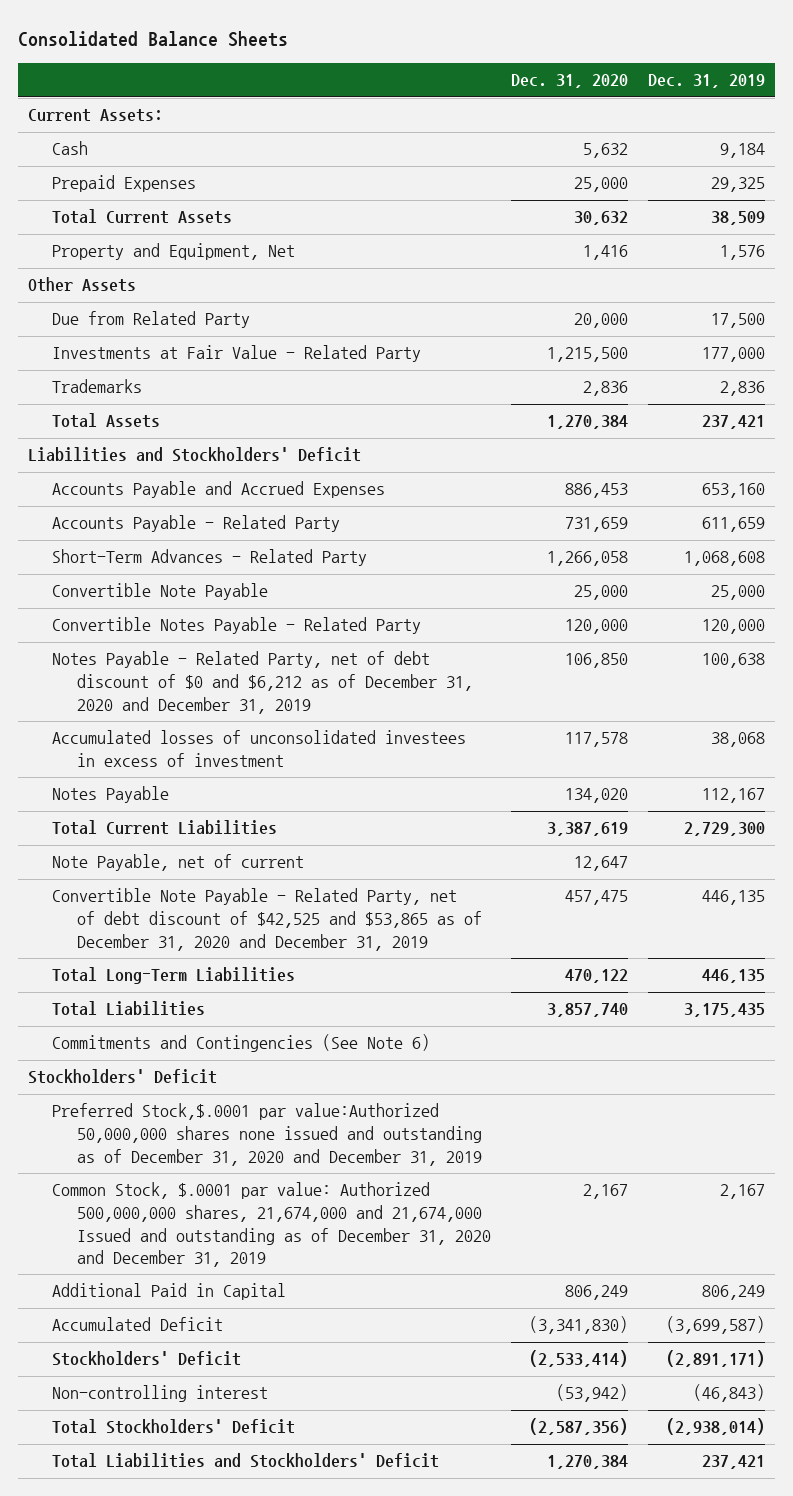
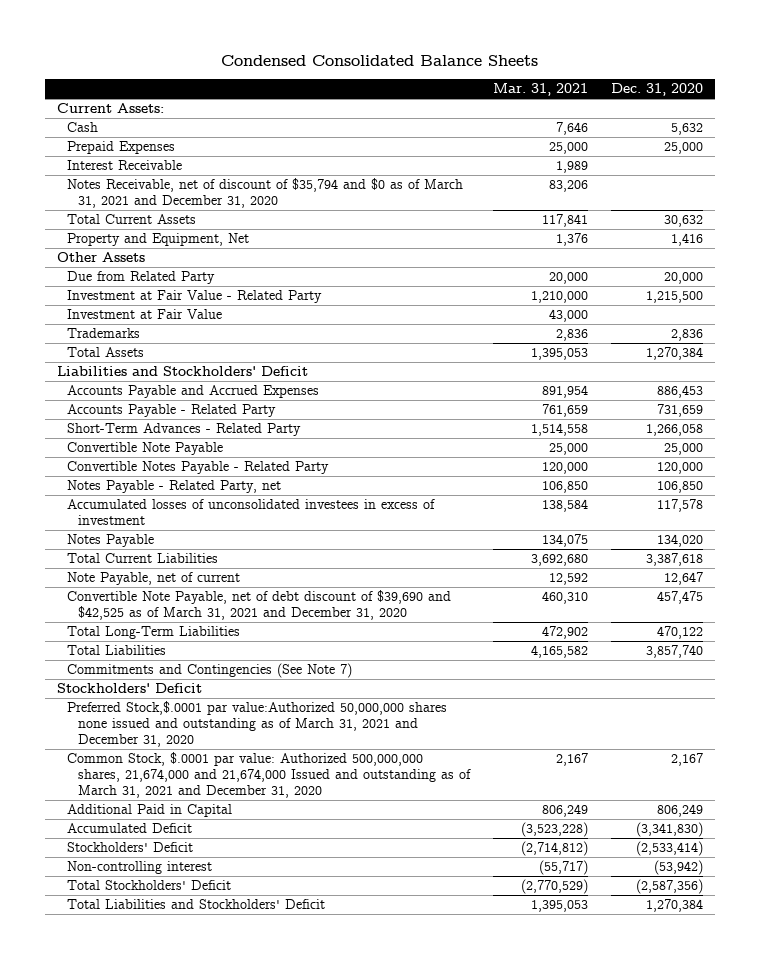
[18,31,289,48] Consolidated Balance Sheets -> [220,54,538,66] Condensed Consolidated Balance Sheets
[647,74,765,89] Dec. 31, 2019 -> none
none -> [493,83,589,97] Mar. 31, 2021
none -> [67,160,183,171] Interest Receivable
none -> [67,178,464,209] Notes Receivable, net of discount of $35,794 and $0 as of March 31, 2021 and December 31, 2020
[52,345,422,363] Investments at Fair Value - Related Party -> [67,290,323,304] Investment at Fair Value - Related Party
none -> [67,309,223,320] Investment at Fair Value
[52,651,473,714] Notes Payable - Related Party, net of debt discount of $0 and $6,212 as of December 31, 2020 and December 31, 2019 -> [67,480,282,494] Notes Payable - Related Party, net
[546,822,628,837] 3,387,619 -> [646,553,704,567] 3,387,618
[52,888,482,951] Convertible Note Payable - Related Party, net of debt discount of $42,525 and $53,865 as of December 31, 2020 and December 31, 2019 -> [67,590,452,621] Convertible Note Payable, net of debt discount of $39,690 and $42,525 as of March 31, 2021 and December 31, 2020
[52,1034,431,1053] Commitments and Contingencies (See Note 6) -> [67,663,353,679] Commitments and Contingencies (See Note 7)
[52,1103,482,1166] Preferred Stock,$.0001 par value:Authorized 50,000,000 shares none issued and outstanding as of December 31, 2020 and December 31, 2019 -> [67,701,448,747] Preferred Stock,$.0001 par value:Authorized 50,000,000 shares none issued and outstanding as of March 31, 2021 and December 31, 2020
[52,1182,491,1268] Common Stock, $.0001 par value: Authorized 500,000,000 shares, 21,674,000 and 21,674,000 Issued and outstanding as of December 31, 2020 and December 31, 2019 -> [67,752,472,798] Common Stock, $.0001 par value: Authorized 500,000,000 shares, 21,674,000 and 21,674,000 Issued and outstanding as of March 31, 2021 and December 31, 2020

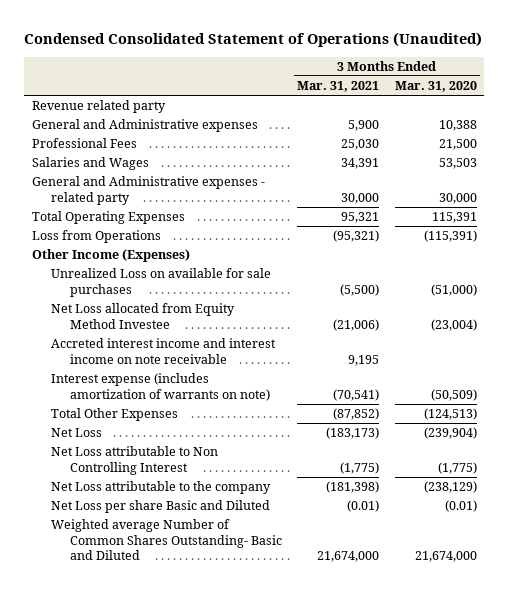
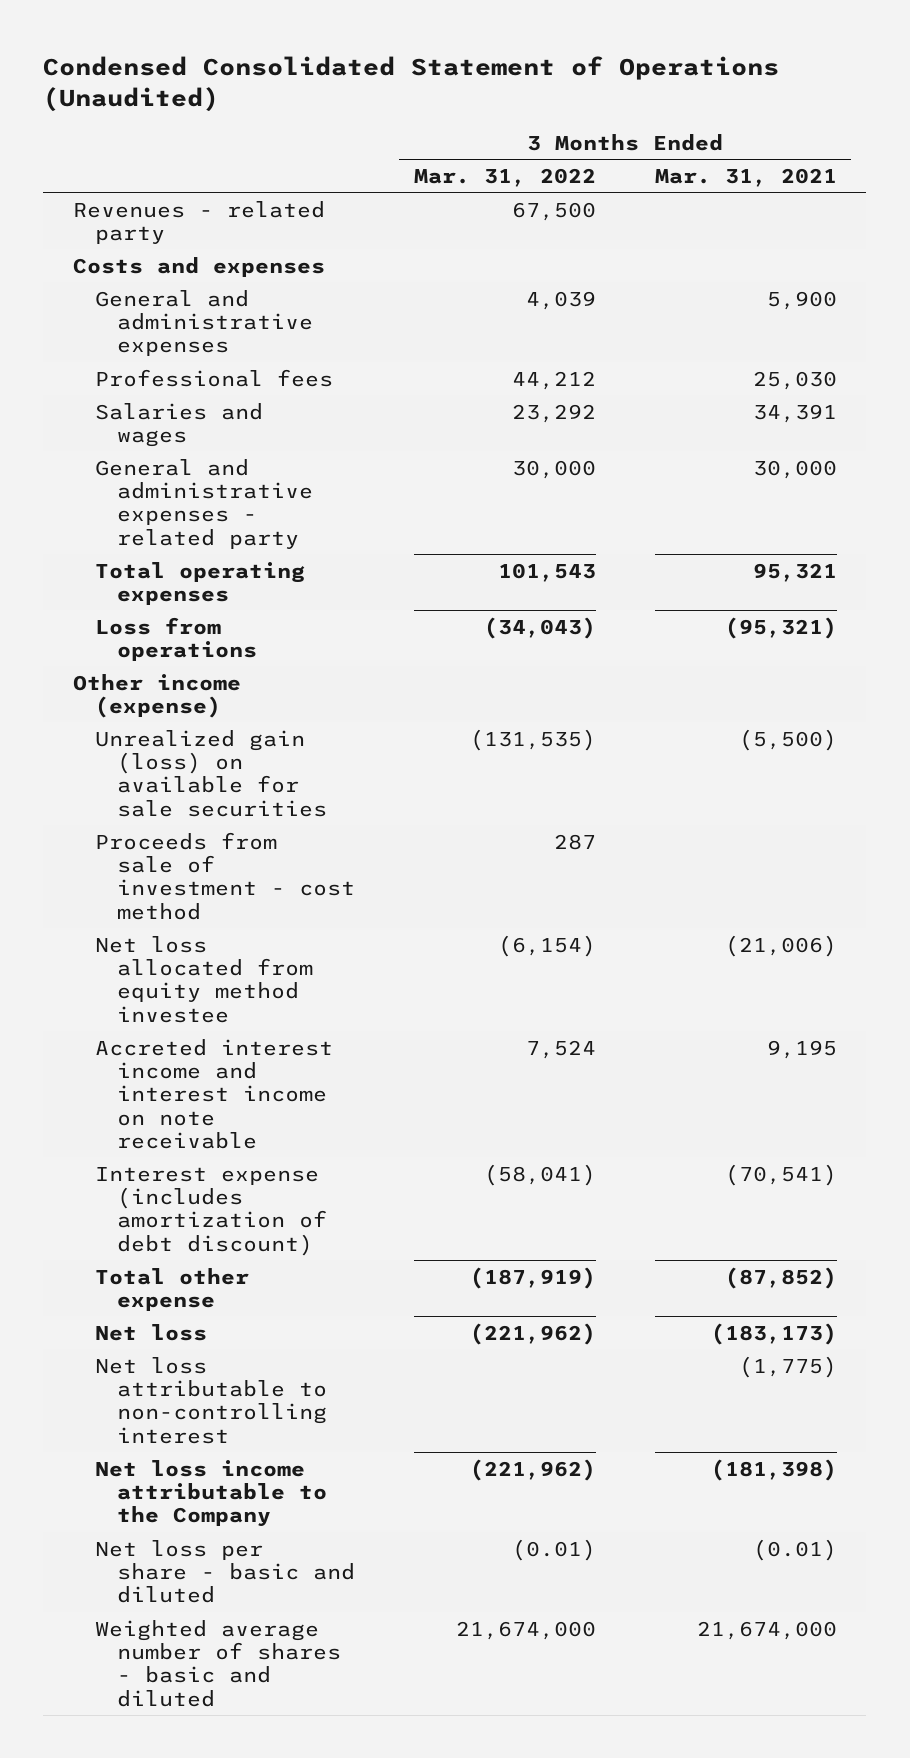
[394,81,477,93] Mar. 31, 2020 -> none
none -> [413,167,596,187] Mar. 31, 2022
[31,100,166,114] Revenue related party -> [72,200,325,244] Revenues - related party
none -> [72,256,325,277] Costs and expenses
[31,119,258,133] General and Administrative expenses -> [94,289,313,357] General and administrative expenses
[31,138,137,149] Professional Fees -> [94,368,333,387] Professional fees
[31,157,149,171] Salaries and Wages -> [94,402,263,447] Salaries and wages
[31,176,265,205] General and Administrative expenses - related party -> [94,458,313,549] General and administrative expenses - related party
[31,211,185,225] Total Operating Expenses -> [94,561,305,605] Total operating expenses
[31,230,161,244] Loss from Operations -> [94,616,257,661] Loss from operations
[31,249,190,263] Other Income (Expenses) -> [72,673,241,718] Other income (expense)
[51,268,272,297] Unrealized Loss on available for sale purchases -> [94,729,327,817] Unrealized gain (loss) on available for sale securities
none -> [94,831,355,920] Proceeds from sale of investment - cost method
[51,303,236,329] Net Loss allocated from Equity Method Investee -> [94,935,313,1023] Net loss allocated from equity method investee
[51,373,271,401] Interest expense (includes amortization of warrants on note) -> [94,1166,327,1256] Interest expense (includes amortization of debt discount)
[51,408,179,422] Total Other Expenses -> [94,1267,249,1311] Total other expense
[51,428,103,438] Net Loss -> [94,1323,207,1341] Net loss
[51,446,219,475] Net Loss attributable to Non Controlling Interest -> [94,1356,327,1444] Net loss attributable to non-controlling interest
[51,481,272,495] Net Loss attributable to the company -> [94,1459,327,1528] Net loss income attributable to the Company
[51,500,271,514] Net Loss per share Basic and Diluted -> [94,1539,355,1604] Net loss per share - basic and diluted
[51,519,283,561] Weighted average Number of Common Shares Outstanding- Basic and Diluted -> [94,1619,341,1707] Weighted average number of shares - basic and diluted

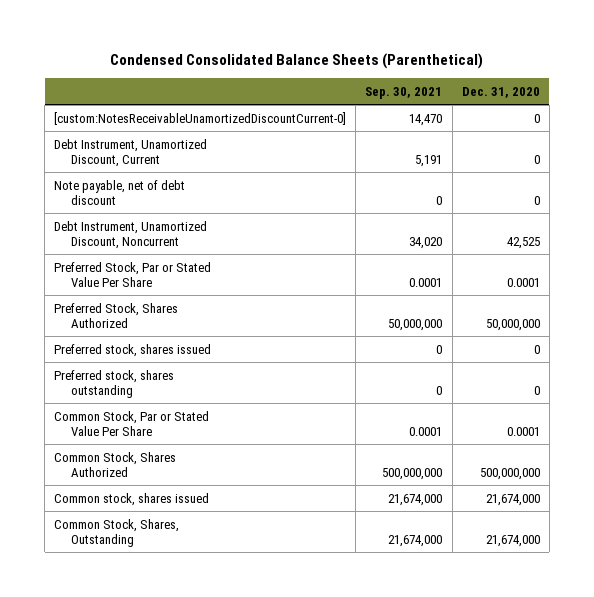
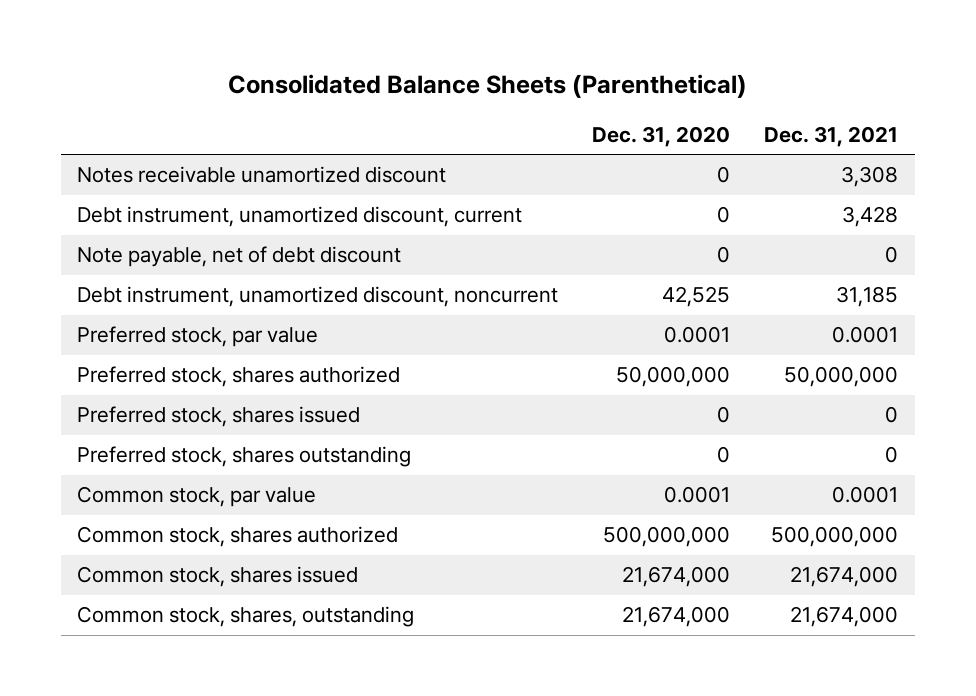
[109,53,483,70] Condensed Consolidated Balance Sheets (Parenthetical) -> [227,74,747,99] Consolidated Balance Sheets (Parenthetical)
[365,86,443,99] Sep. 30, 2021 -> none
none -> [764,125,899,147] Dec. 31, 2021
[54,111,347,125] [custom:NotesReceivableUnamortizedDiscountCurrent-0] -> [77,166,447,184] Notes receivable unamortized discount
[54,138,208,168] Debt Instrument, Unamortized Discount, Current -> [77,206,523,228] Debt instrument, unamortized discount, current
[54,220,208,250] Debt Instrument, Unamortized Discount, Noncurrent -> [77,286,559,308] Debt instrument, unamortized discount, noncurrent
[54,261,212,288] Preferred Stock, Par or Stated Value Per Share -> [77,326,319,348] Preferred stock, par value
[54,302,179,329] Preferred Stock, Shares Authorized -> [77,366,401,388] Preferred stock, shares authorized
[54,410,210,437] Common Stock, Par or Stated Value Per Share -> [77,486,317,508] Common stock, par value
[54,451,177,478] Common Stock, Shares Authorized -> [77,526,399,548] Common stock, shares authorized
[54,518,180,548] Common Stock, Shares, Outstanding -> [77,606,415,628] Common stock, shares, outstanding

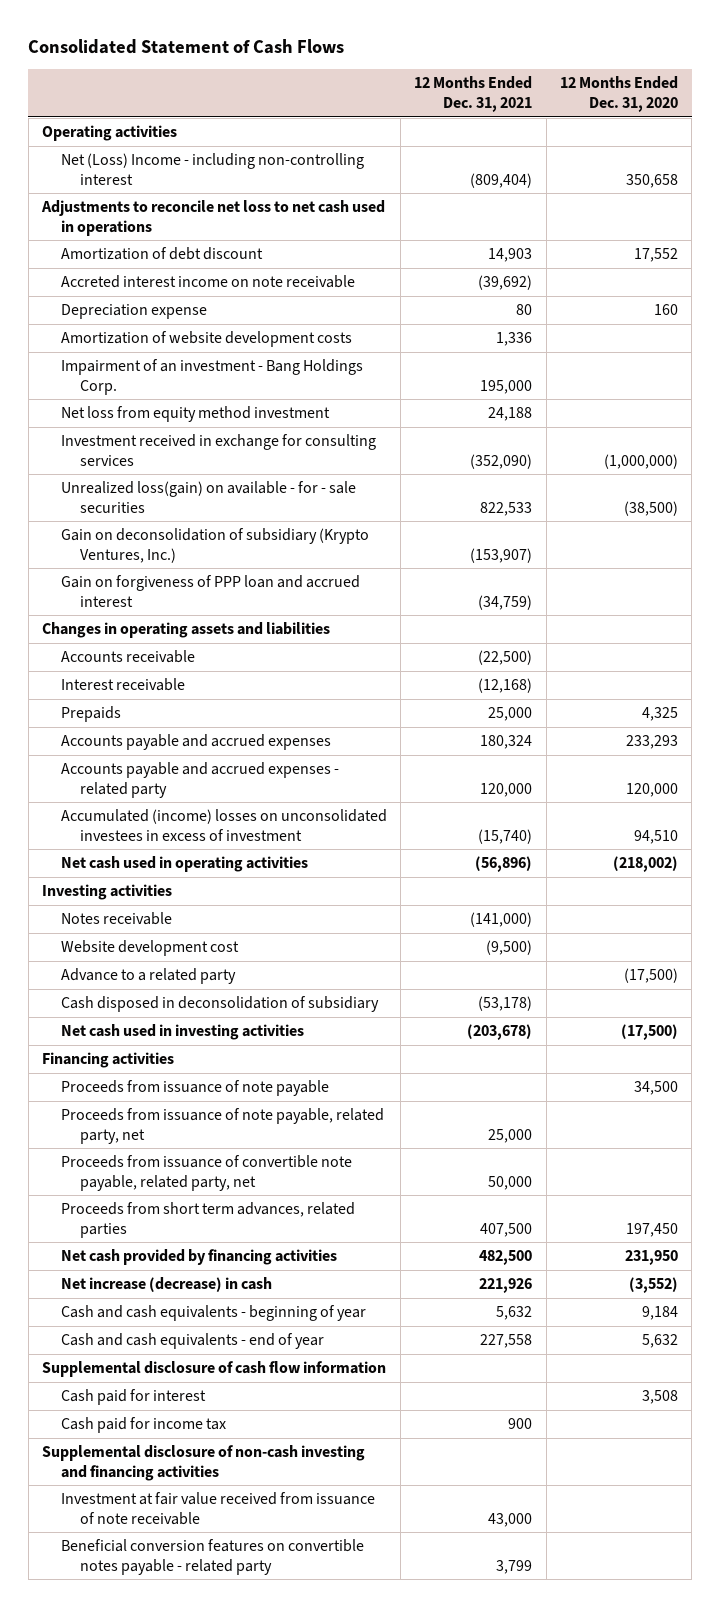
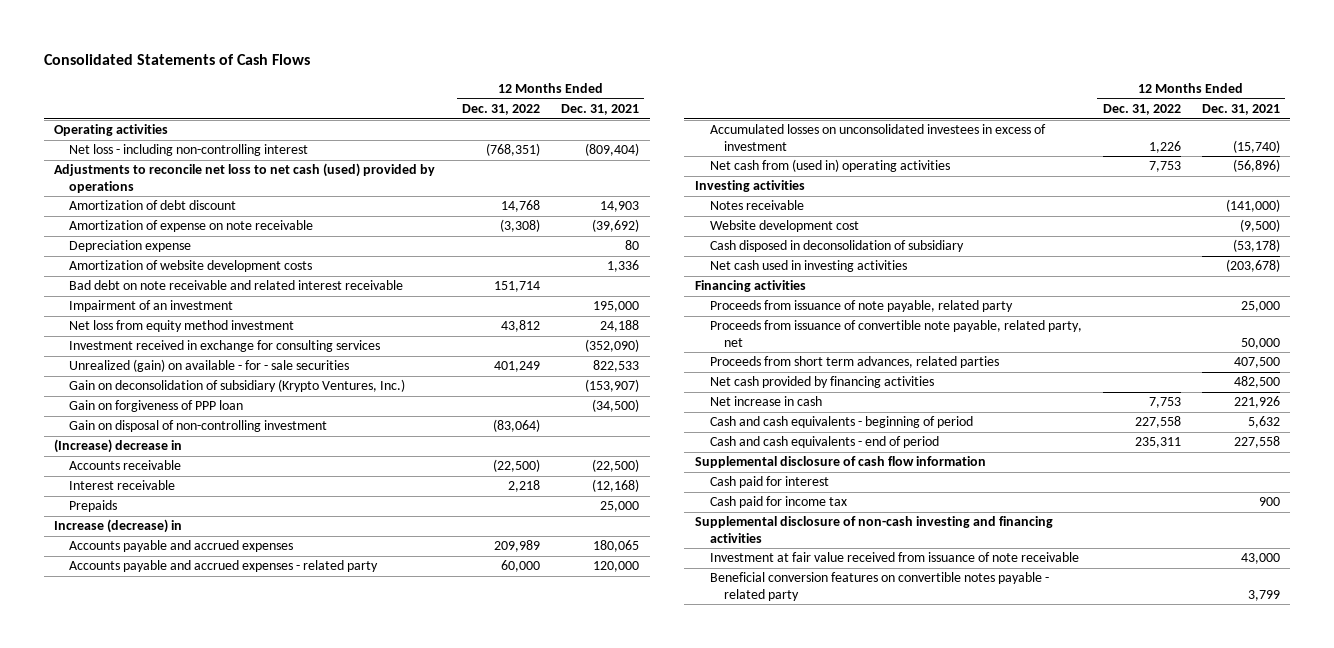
[28,39,345,55] Consolidated Statement of Cash Flows -> [43,54,310,66] Consolidated Statements of Cash Flows
[559,76,678,113] 12 Months Ended Dec. 31, 2020 -> none
none -> [462,104,541,116] Dec. 31, 2022
[60,153,364,185] Net (Loss) Income - including non-controlling interest -> [68,144,308,157] Net loss - including non-controlling interest
[40,200,385,236] Adjustments to reconcile net loss to net cash used in operations -> [54,163,436,193] Adjustments to reconcile net loss to net cash (used) provided by operations
[60,275,355,289] Accreted interest income on note receivable -> [68,220,313,233] Amortization of expense on note receivable
none -> [68,280,403,291] Bad debt on note receivable and related interest receivable
[60,359,363,395] Impairment of an investment - Bang Holdings Corp. -> [68,300,233,313] Impairment of an investment
[60,481,356,513] Unrealized loss(gain) on available - for - sale securities -> [68,359,349,373] Unrealized (gain) on available - for - sale securities
[41,622,330,639] Changes in operating assets and liabilities -> none
[60,575,360,607] Gain on forgiveness of PPP loan and accrued interest -> [68,400,243,413] Gain on forgiveness of PPP loan
[478,594,533,610] (34,759) -> [592,399,640,413] (34,500)
none -> [68,420,327,433] Gain on disposal of non-controlling investment
none -> [54,439,183,454] (Increase) decrease in
none -> [54,519,183,534] Increase (decrease) in
[480,735,533,750] 180,324 -> [593,540,640,553] 180,065
[60,809,387,841] Accumulated (income) losses on unconsolidated investees in excess of investment -> [709,124,1046,151] Accumulated losses on unconsolidated investees in excess of investment
[60,856,308,873] Net cash used in operating activities -> [709,159,950,173] Net cash from (used in) operating activities
[60,968,236,985] Advance to a related party -> none
[60,1080,329,1097] Proceeds from issuance of note payable -> none
[60,1108,384,1144] Proceeds from issuance of note payable, related party, net -> [709,300,1013,313] Proceeds from issuance of note payable, related party
[60,1277,272,1293] Net increase (decrease) in cash -> [709,396,822,407] Net increase in cash
[60,1305,366,1322] Cash and cash equivalents - beginning of year -> [709,416,973,429] Cash and cash equivalents - beginning of period
[60,1333,324,1350] Cash and cash equivalents - end of year -> [709,436,939,449] Cash and cash equivalents - end of period

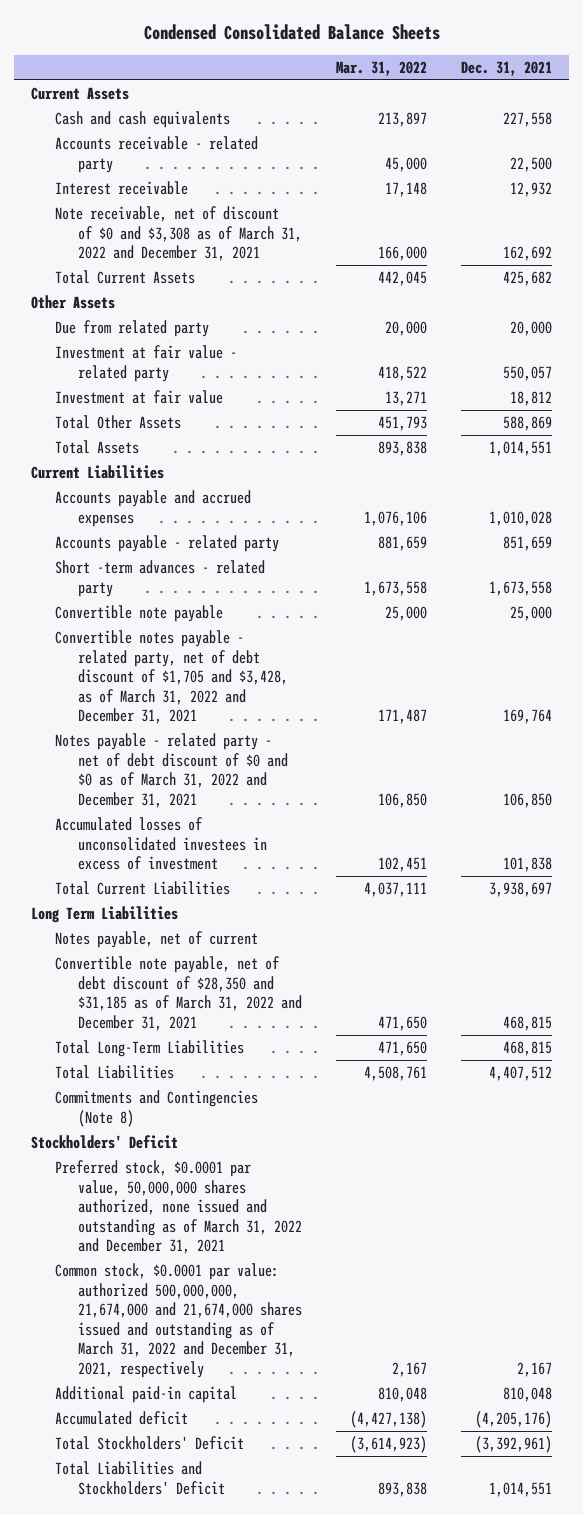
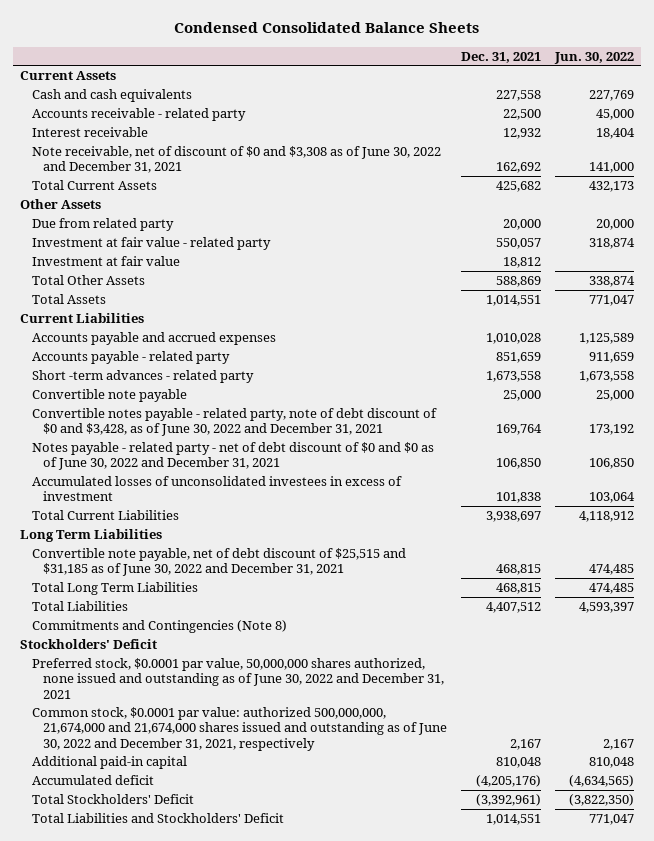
[336,61,428,77] Mar. 31, 2022 -> none
none -> [553,51,634,64] Jun. 30, 2022
[54,206,303,262] Note receivable, net of discount of $0 and $3,308 as of March 31, 2022 and December 31, 2021 -> [31,146,441,174] Note receivable, net of discount of $0 and $3,308 as of June 30, 2022 and December 31, 2021
[54,630,289,725] Convertible notes payable - related party, net of debt discount of $1,705 and $3,428, as of March 31, 2022 and December 31, 2021 -> [31,408,437,437] Convertible notes payable - related party, note of debt discount of $0 and $3,428, as of June 30, 2022 and December 31, 2021
[54,733,289,808] Notes payable - related party - net of debt discount of $0 and $0 as of March 31, 2022 and December 31, 2021 -> [31,442,434,471] Notes payable - related party - net of debt discount of $0 and $0 as of June 30, 2022 and December 31, 2021
[54,931,258,949] Notes payable, net of current -> none
[54,956,303,1031] Convertible note payable, net of debt discount of $28,350 and $31,185 as of March 31, 2022 and December 31, 2021 -> [31,548,406,577] Convertible note payable, net of debt discount of $25,515 and $31,185 as of June 30, 2022 and December 31, 2021
[54,1040,244,1058] Total Long-Term Liabilities -> [31,582,198,596] Total Long Term Liabilities
[54,1160,303,1255] Preferred stock, $0.0001 par value, 50,000,000 shares authorized, none issued and outstanding as of March 31, 2022 and December 31, 2021 -> [31,658,445,699] Preferred stock, $0.0001 par value, 50,000,000 shares authorized, none issued and outstanding as of June 30, 2022 and December 31, 2021
[54,1263,303,1378] Common stock, $0.0001 par value: authorized 500,000,000, 21,674,000 and 21,674,000 shares issued and outstanding as of March 31, 2022 and December 31, 2021, respectively -> [31,707,448,751] Common stock, $0.0001 par value: authorized 500,000,000, 21,674,000 and 21,674,000 shares issued and outstanding as of June 30, 2022 and December 31, 2021, respectively

